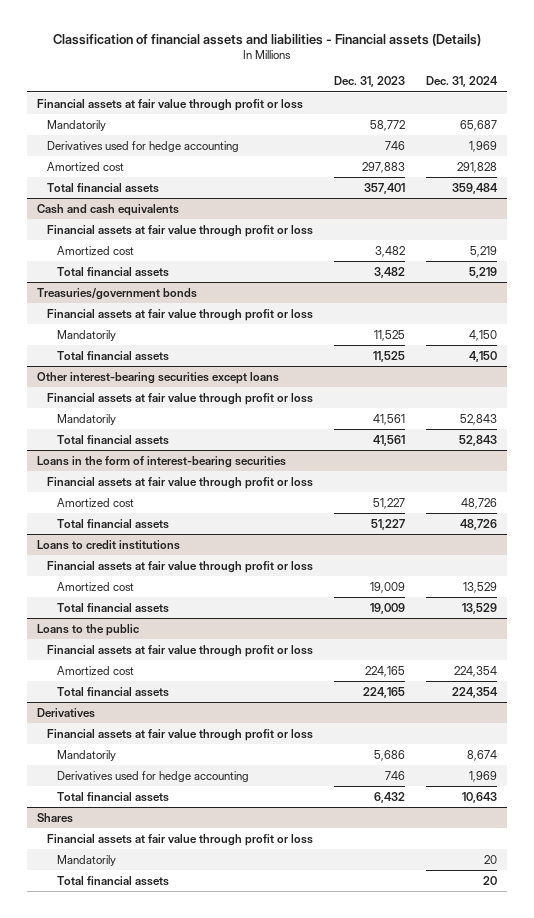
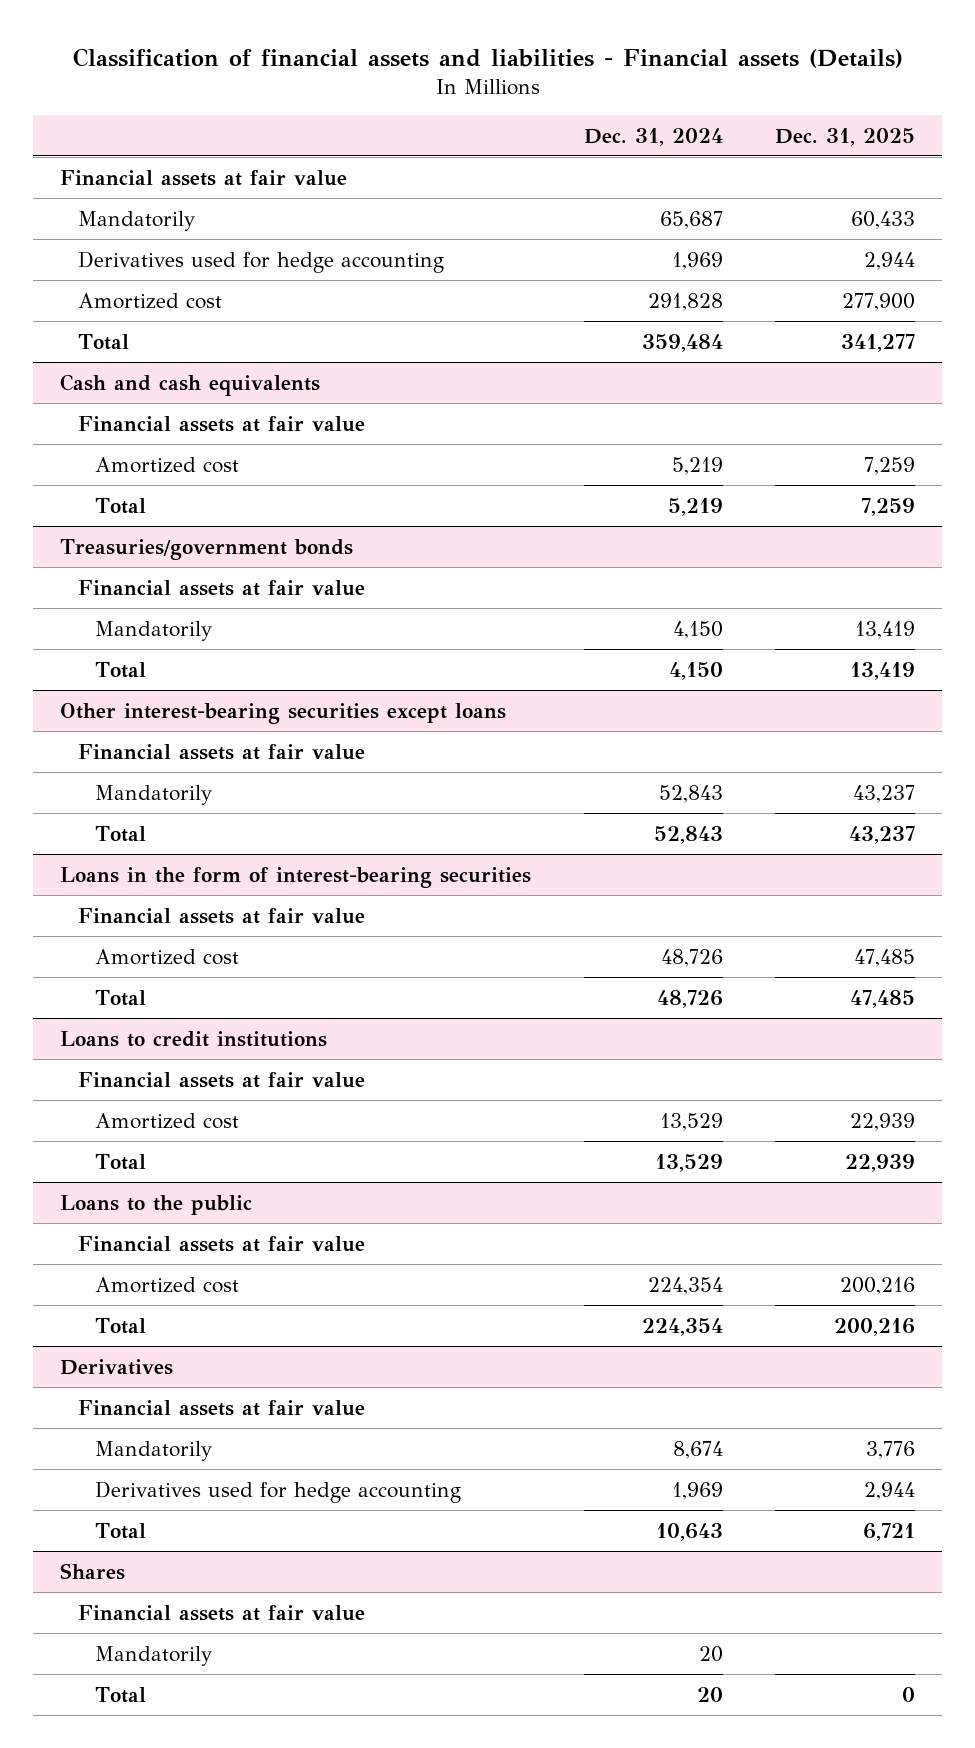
[333,76,405,88] Dec. 31, 2023 -> none
none -> [775,127,916,146] Dec. 31, 2025
[37,98,304,111] Financial assets at fair value through profit or loss -> [59,169,347,186] Financial assets at fair value
[47,182,160,193] Total financial assets -> [77,333,129,350] Total
[47,224,314,237] Financial assets at fair value through profit or loss -> [77,415,365,432] Financial assets at fair value
[57,266,170,277] Total financial assets -> [95,497,147,514] Total
[47,308,314,321] Financial assets at fair value through profit or loss -> [77,579,365,596] Financial assets at fair value
[57,350,170,361] Total financial assets -> [95,661,147,678] Total
[47,392,314,405] Financial assets at fair value through profit or loss -> [77,743,365,760] Financial assets at fair value
[57,434,170,445] Total financial assets -> [95,825,147,842] Total
[47,476,314,489] Financial assets at fair value through profit or loss -> [77,907,365,924] Financial assets at fair value
[57,518,170,529] Total financial assets -> [95,989,147,1006] Total
[47,560,314,573] Financial assets at fair value through profit or loss -> [77,1071,365,1088] Financial assets at fair value
[57,602,170,613] Total financial assets -> [95,1153,147,1170] Total
[47,644,314,657] Financial assets at fair value through profit or loss -> [77,1235,365,1252] Financial assets at fair value
[57,686,170,697] Total financial assets -> [95,1317,147,1334] Total
[47,728,314,741] Financial assets at fair value through profit or loss -> [77,1399,365,1416] Financial assets at fair value
[57,791,170,802] Total financial assets -> [95,1522,147,1539] Total
[47,833,314,846] Financial assets at fair value through profit or loss -> [77,1604,365,1621] Financial assets at fair value
[57,875,170,886] Total financial assets -> [95,1686,147,1703] Total

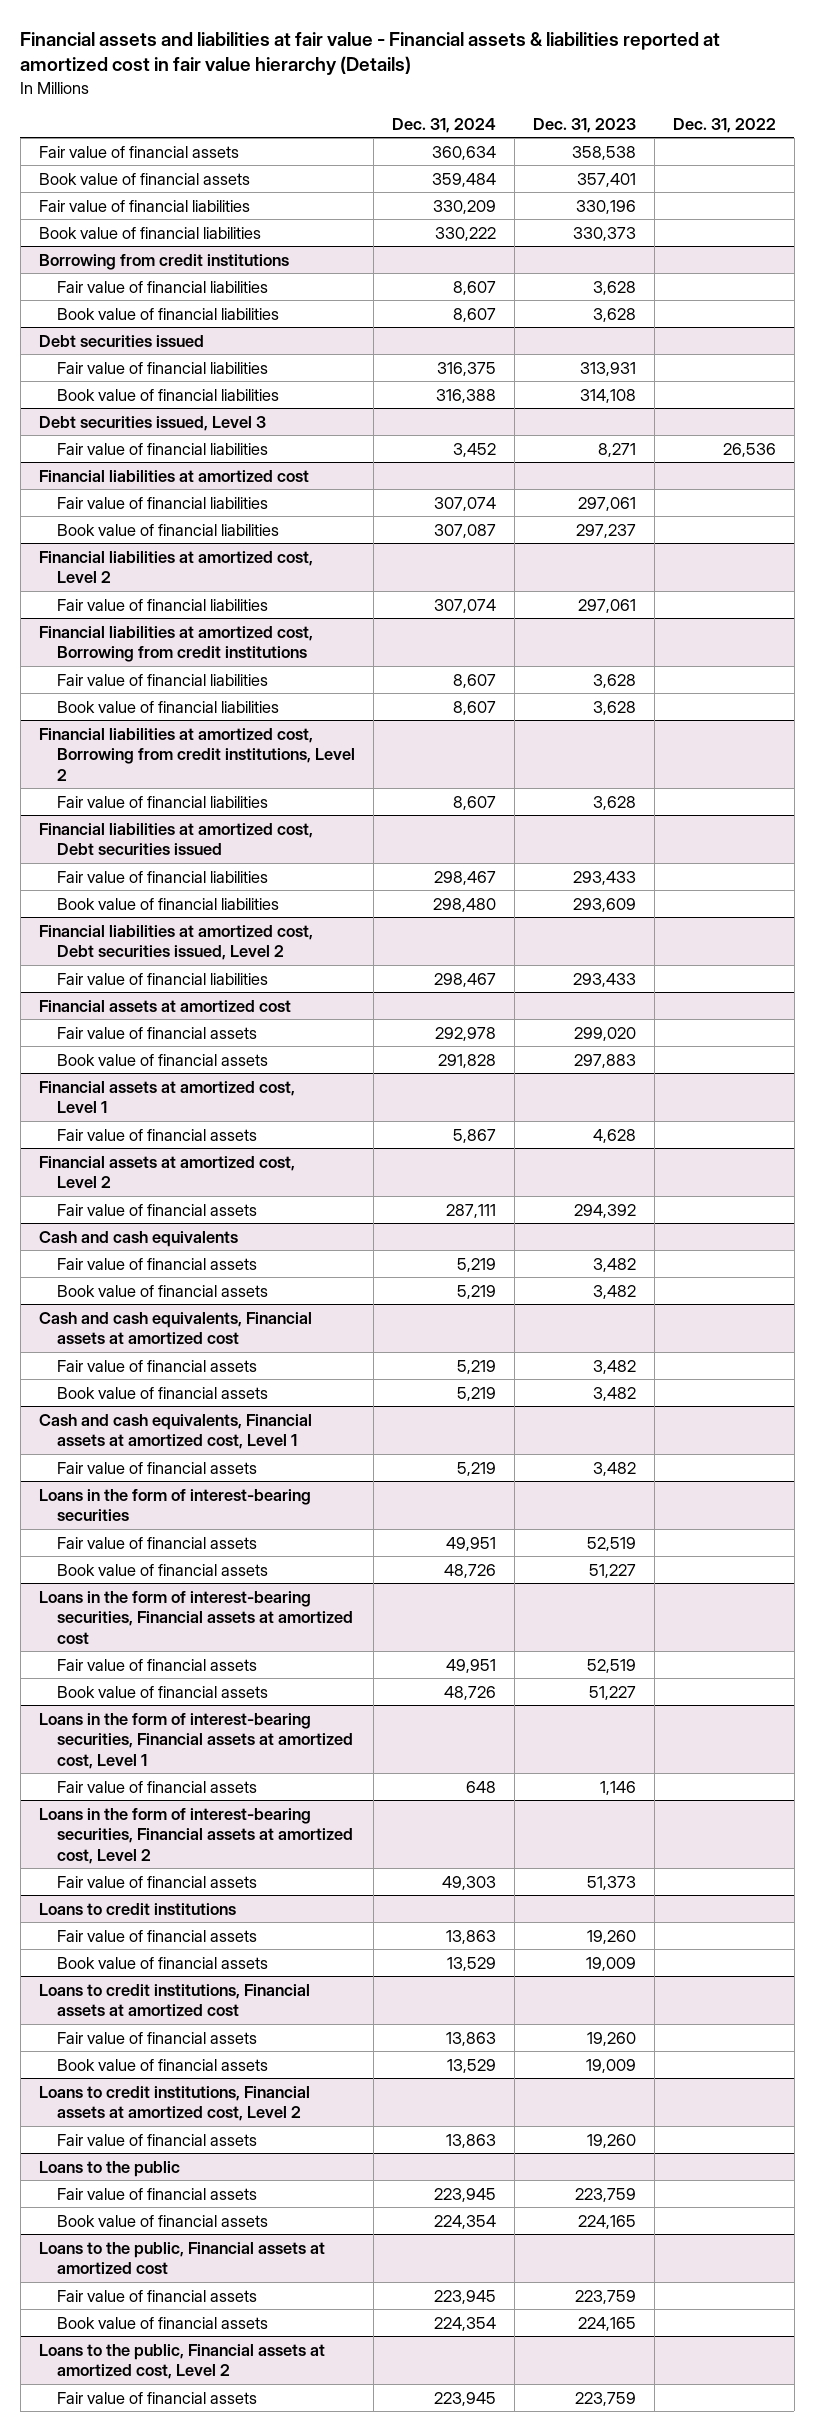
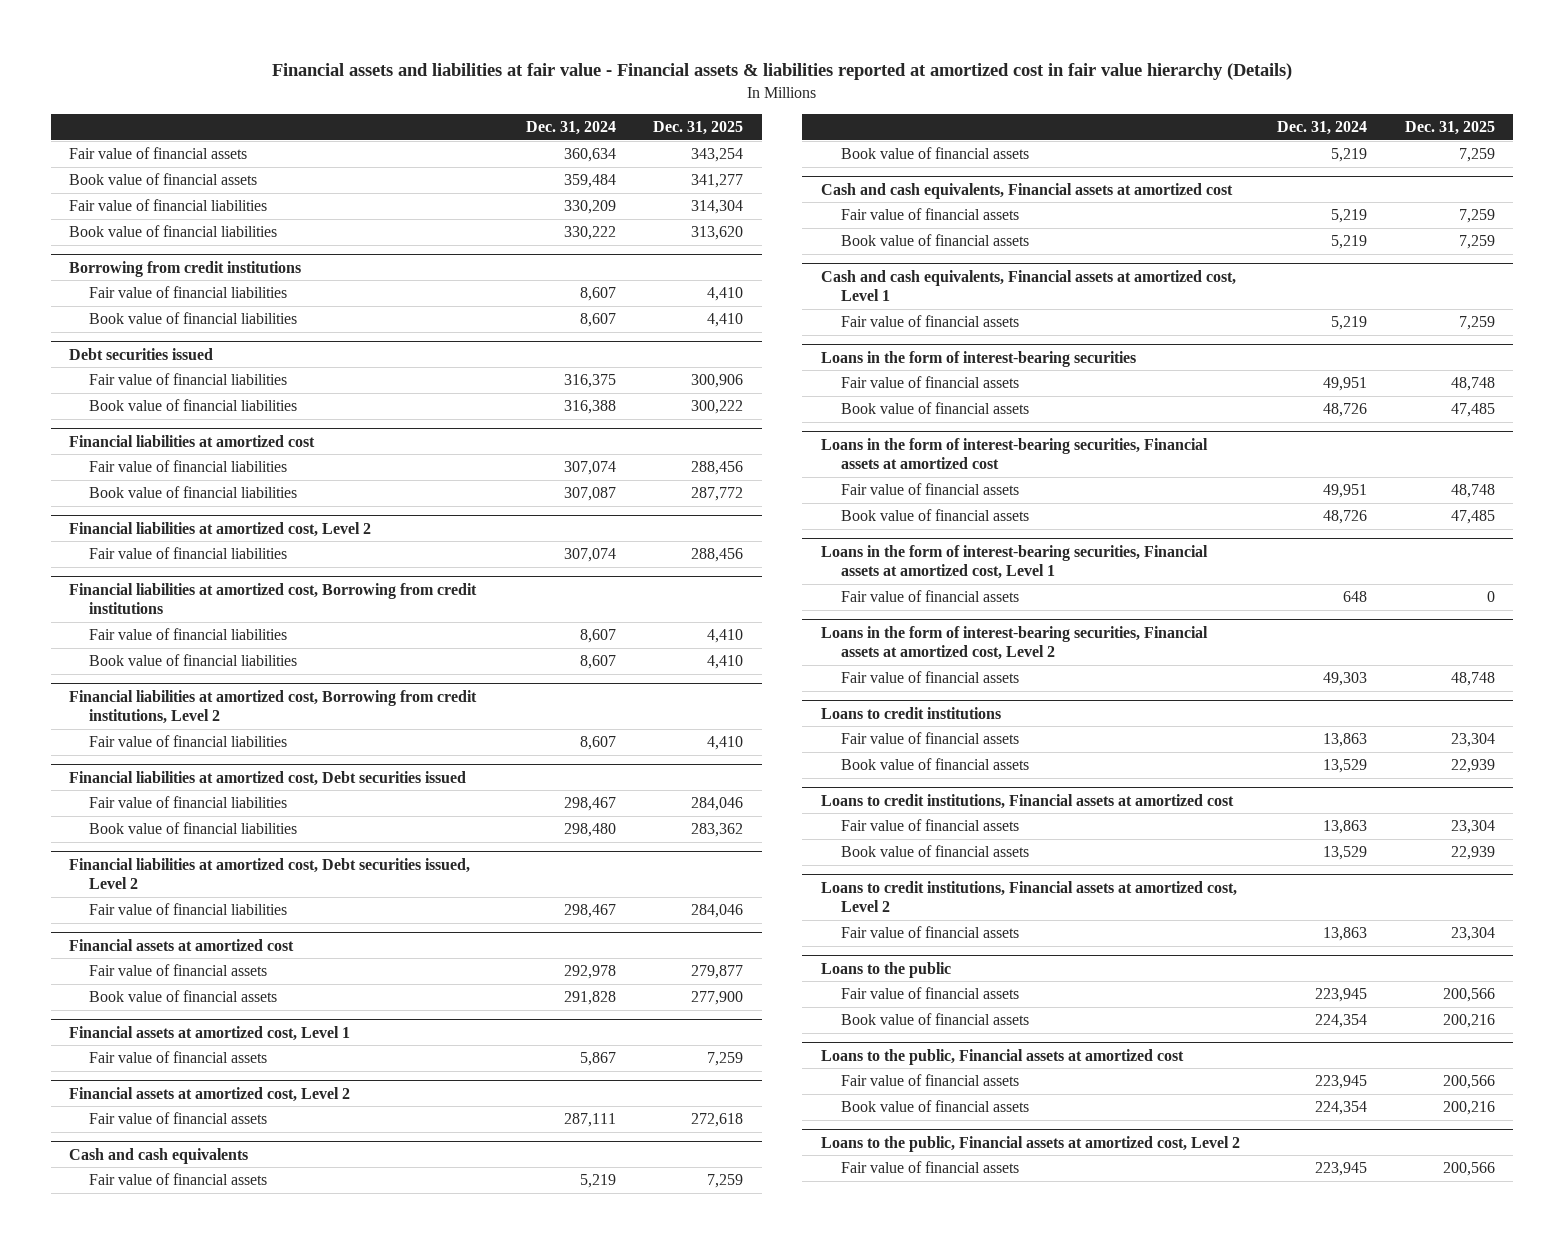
[532,117,636,133] Dec. 31, 2023 -> none
[672,117,776,133] Dec. 31, 2022 -> none
none -> [652,120,743,135] Dec. 31, 2025
[38,415,266,431] Debt securities issued, Level 3 -> none
[56,442,268,455] Fair value of financial liabilities -> none

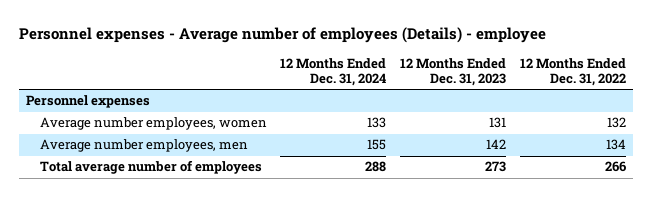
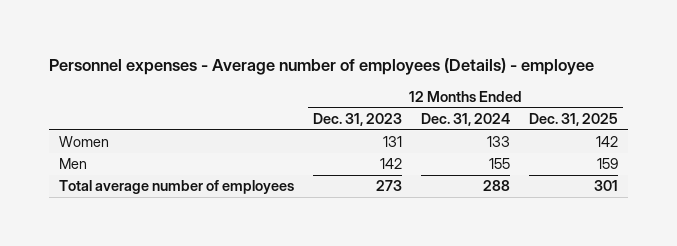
[519,57,626,86] 12 Months Ended Dec. 31, 2022 -> none
none -> [529,112,619,126] Dec. 31, 2025
[25,95,150,109] Personnel expenses -> none
[39,117,267,131] Average number employees, women -> [58,136,109,148] Women
[39,139,248,153] Average number employees, men -> [58,158,87,170] Men

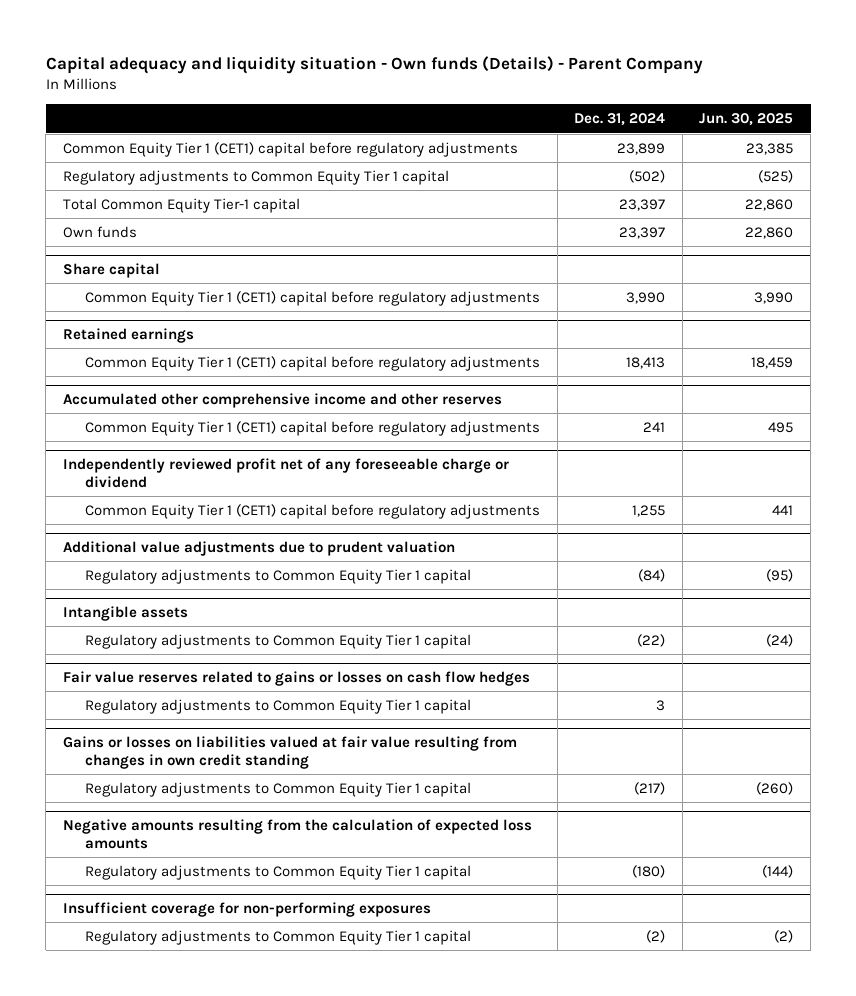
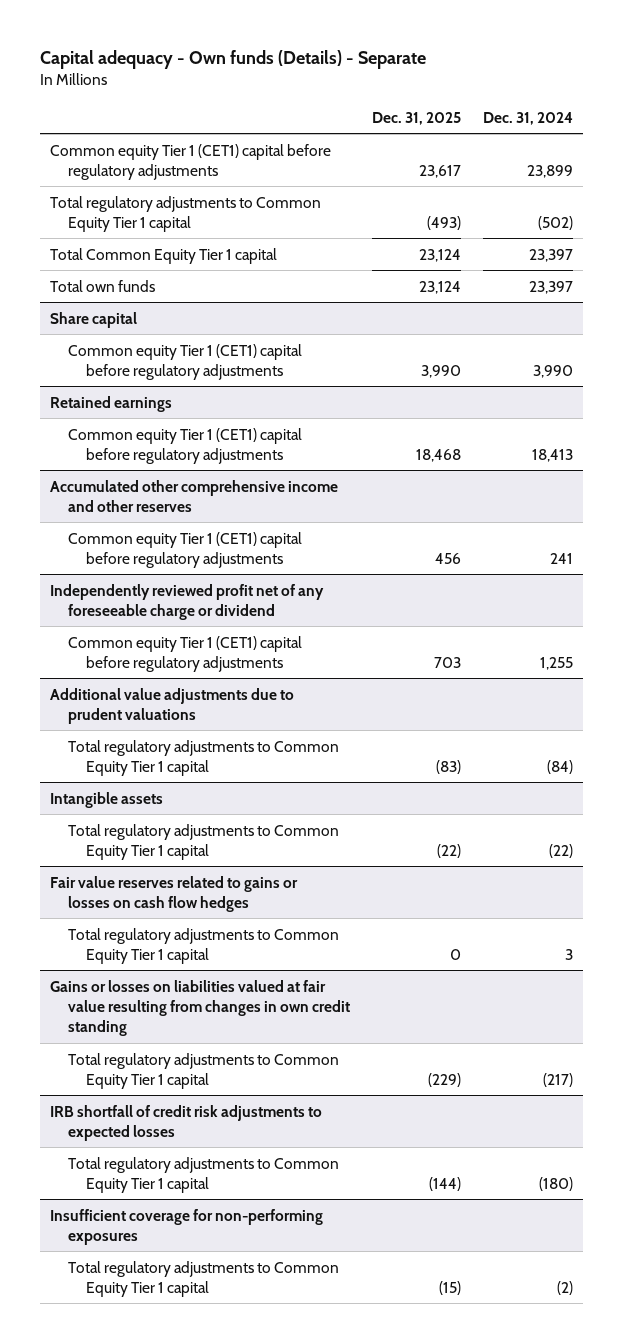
[45,56,703,75] Capital adequacy and liquidity situation - Own funds (Details) - Parent Company -> [39,49,426,69] Capital adequacy - Own funds (Details) - Separate
[699,113,794,127] Jun. 30, 2025 -> none
none -> [371,111,461,125] Dec. 31, 2025
[63,141,519,157] Common Equity Tier 1 (CET1) capital before regulatory adjustments -> [50,143,332,180] Common equity Tier 1 (CET1) capital before regulatory adjustments
[63,169,450,185] Regulatory adjustments to Common Equity Tier 1 capital -> [50,195,322,232] Total regulatory adjustments to Common Equity Tier 1 capital
[63,197,301,213] Total Common Equity Tier-1 capital -> [50,247,278,264] Total Common Equity Tier 1 capital
[63,225,138,238] Own funds -> [50,279,156,292] Total own funds
[85,290,541,306] Common Equity Tier 1 (CET1) capital before regulatory adjustments -> [68,343,303,380] Common equity Tier 1 (CET1) capital before regulatory adjustments
[85,355,541,371] Common Equity Tier 1 (CET1) capital before regulatory adjustments -> [68,427,303,464] Common equity Tier 1 (CET1) capital before regulatory adjustments
[85,420,541,436] Common Equity Tier 1 (CET1) capital before regulatory adjustments -> [68,531,303,568] Common equity Tier 1 (CET1) capital before regulatory adjustments
[85,503,541,519] Common Equity Tier 1 (CET1) capital before regulatory adjustments -> [68,635,303,672] Common equity Tier 1 (CET1) capital before regulatory adjustments
[63,540,456,556] Additional value adjustments due to prudent valuation -> [50,687,295,724] Additional value adjustments due to prudent valuations
[85,568,472,584] Regulatory adjustments to Common Equity Tier 1 capital -> [68,739,340,776] Total regulatory adjustments to Common Equity Tier 1 capital
[85,633,472,649] Regulatory adjustments to Common Equity Tier 1 capital -> [68,823,340,860] Total regulatory adjustments to Common Equity Tier 1 capital
[85,698,472,714] Regulatory adjustments to Common Equity Tier 1 capital -> [68,927,340,964] Total regulatory adjustments to Common Equity Tier 1 capital
[85,781,472,797] Regulatory adjustments to Common Equity Tier 1 capital -> [68,1052,340,1089] Total regulatory adjustments to Common Equity Tier 1 capital
[63,818,533,850] Negative amounts resulting from the calculation of expected loss amounts -> [50,1104,323,1141] IRB shortfall of credit risk adjustments to expected losses
[85,864,472,880] Regulatory adjustments to Common Equity Tier 1 capital -> [68,1156,340,1193] Total regulatory adjustments to Common Equity Tier 1 capital
[85,929,472,945] Regulatory adjustments to Common Equity Tier 1 capital -> [68,1260,340,1297] Total regulatory adjustments to Common Equity Tier 1 capital

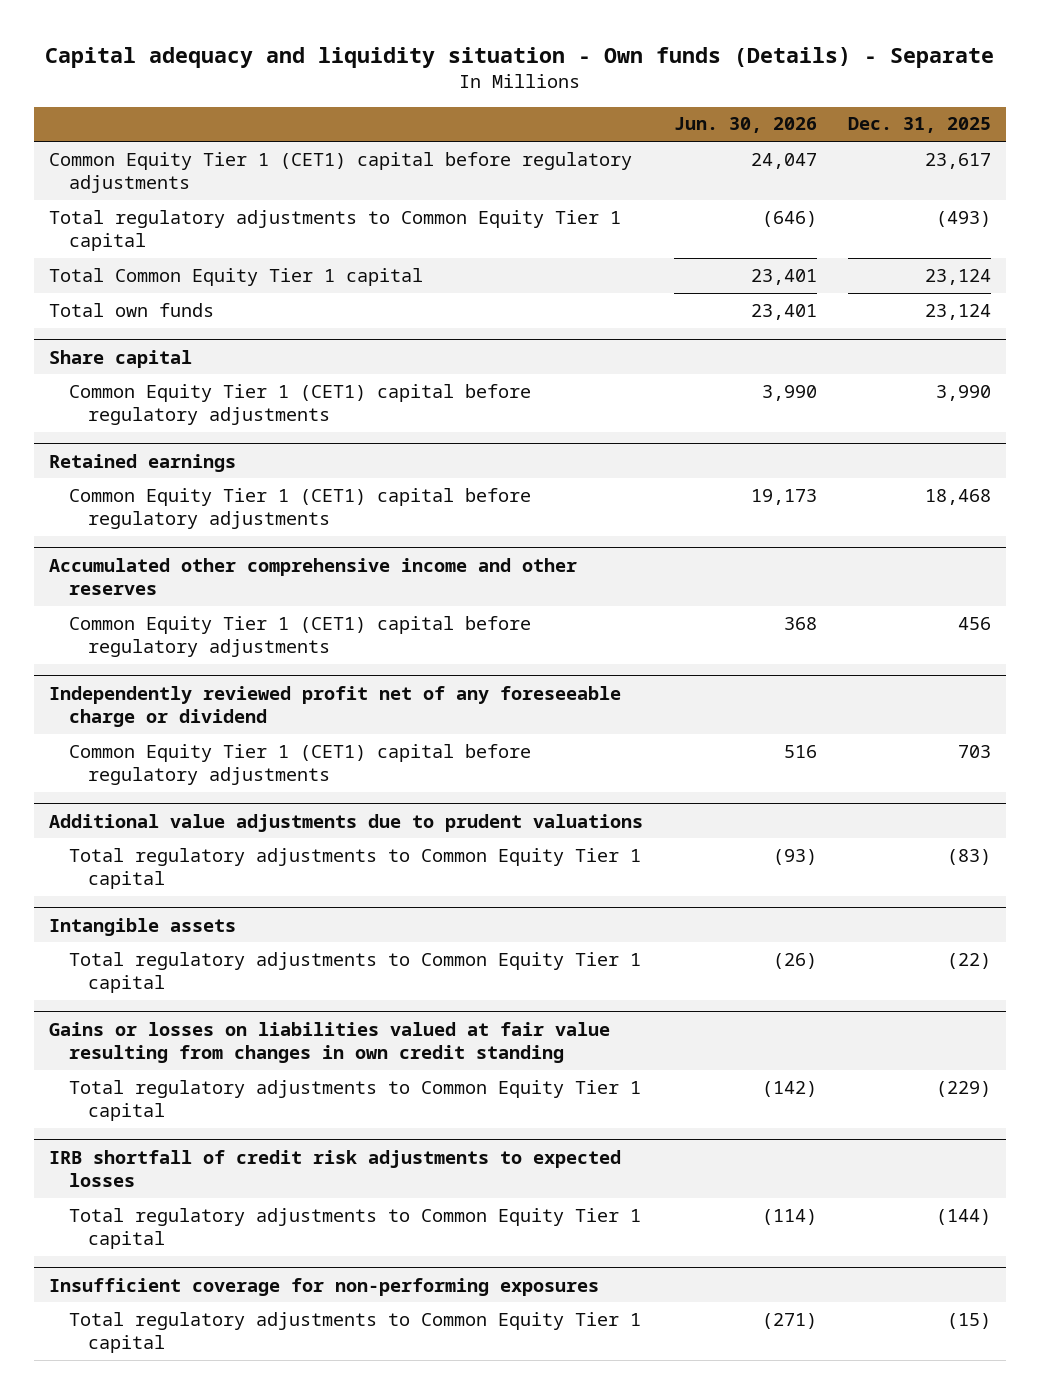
[39,49,426,69] Capital adequacy - Own funds (Details) - Separate -> [45,46,995,68] Capital adequacy and liquidity situation - Own funds (Details) - Separate
[482,111,573,125] Dec. 31, 2024 -> none
none -> [674,117,818,134] Jun. 30, 2026
[50,143,332,180] Common equity Tier 1 (CET1) capital before regulatory adjustments -> [49,151,633,194] Common Equity Tier 1 (CET1) capital before regulatory adjustments
[68,343,303,380] Common equity Tier 1 (CET1) capital before regulatory adjustments -> [68,383,531,426] Common Equity Tier 1 (CET1) capital before regulatory adjustments
[68,427,303,464] Common equity Tier 1 (CET1) capital before regulatory adjustments -> [68,487,531,530] Common Equity Tier 1 (CET1) capital before regulatory adjustments
[68,531,303,568] Common equity Tier 1 (CET1) capital before regulatory adjustments -> [68,615,531,658] Common Equity Tier 1 (CET1) capital before regulatory adjustments
[68,635,303,672] Common equity Tier 1 (CET1) capital before regulatory adjustments -> [68,743,531,786] Common Equity Tier 1 (CET1) capital before regulatory adjustments
[50,875,299,912] Fair value reserves related to gains or losses on cash flow hedges -> none
[68,927,340,964] Total regulatory adjustments to Common Equity Tier 1 capital -> none

